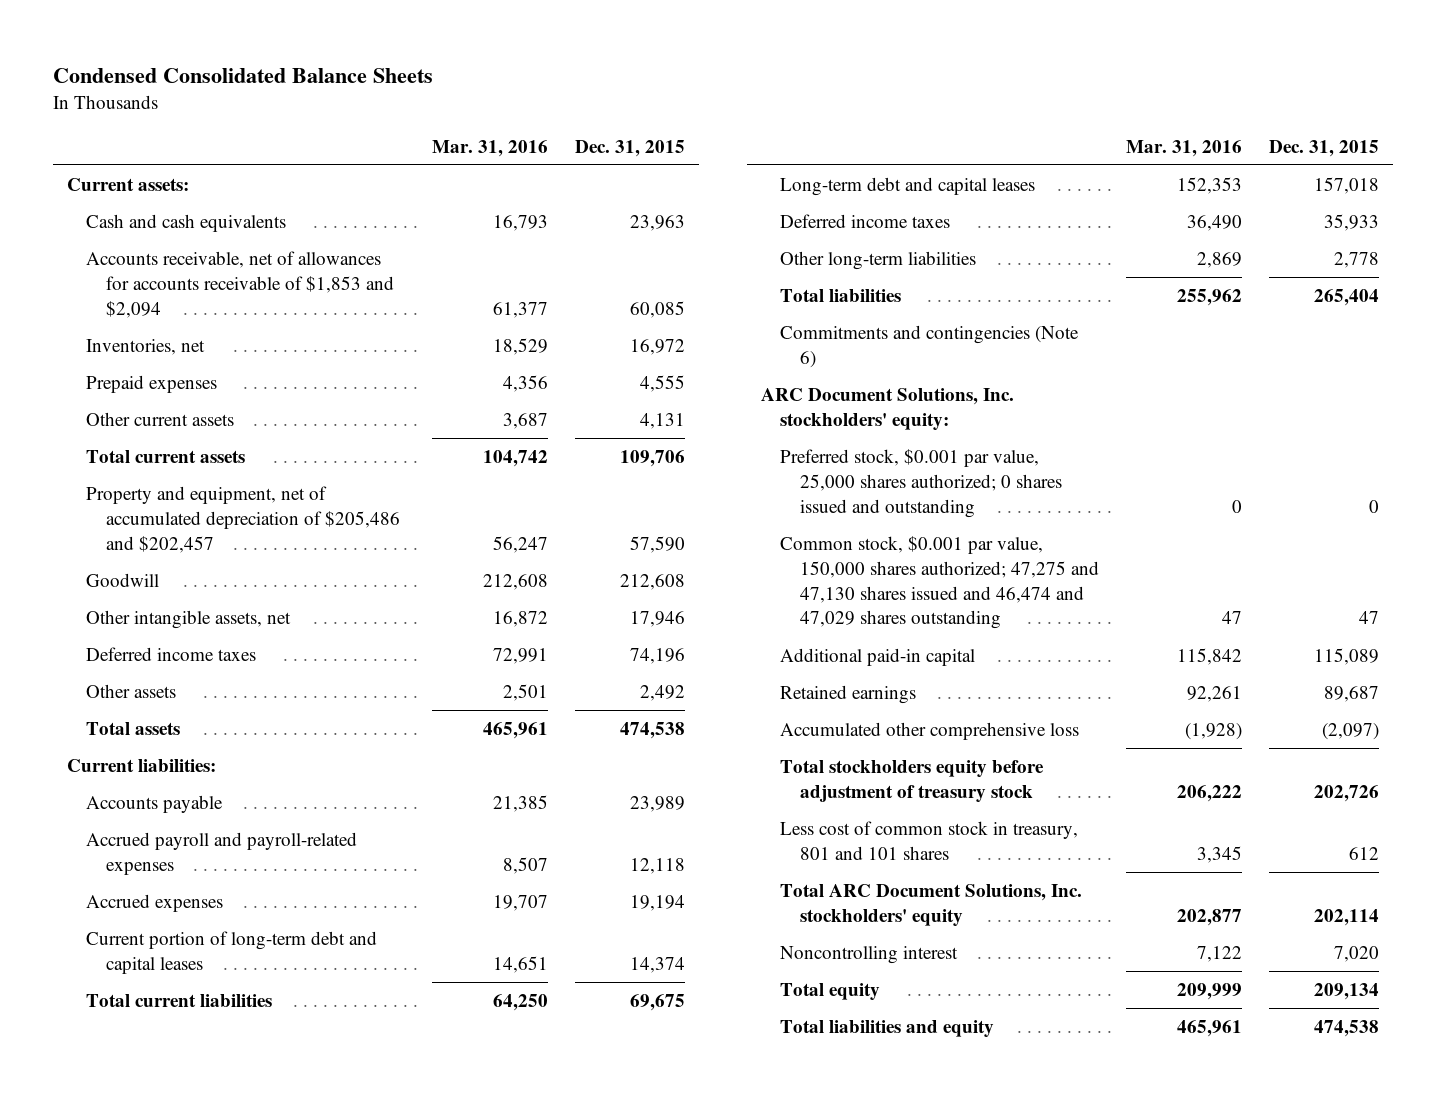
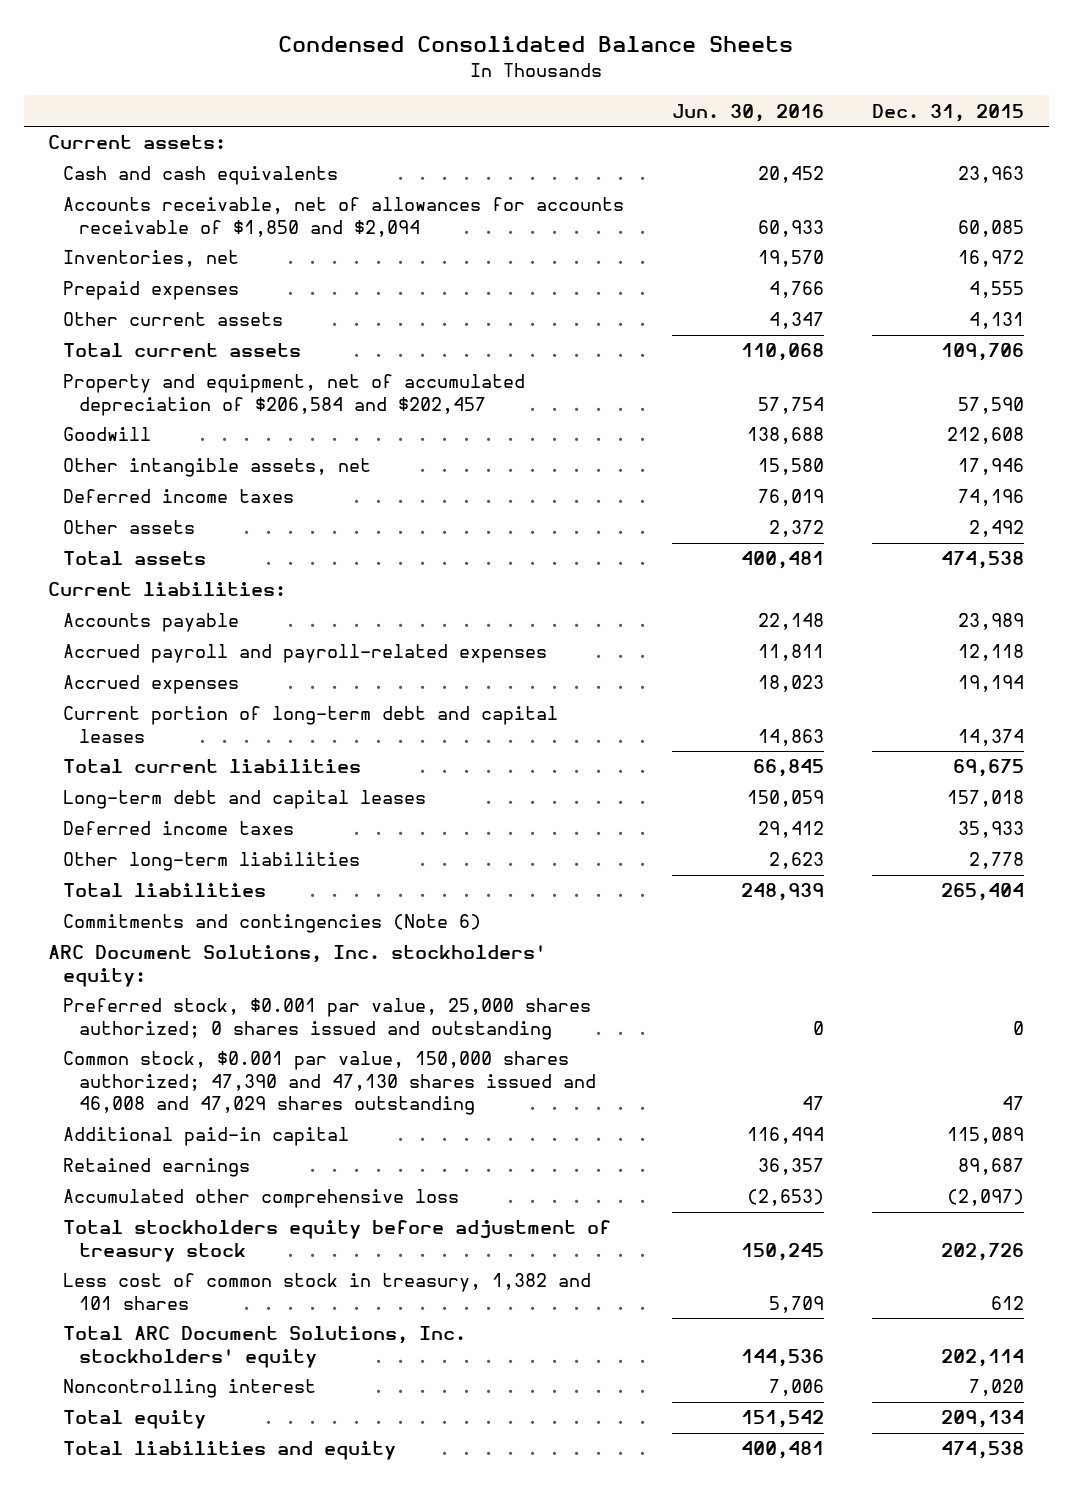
[432,139,549,157] Mar. 31, 2016 -> none
none -> [672,103,825,122] Jun. 30, 2016
[86,250,394,318] Accounts receivable, net of allowances for accounts receivable of $1,853 and $2,094 -> [63,197,625,237] Accounts receivable, net of allowances for accounts receivable of $1,850 and $2,094
[86,485,400,553] Property and equipment, net of accumulated depreciation of $205,486 and $202,457 -> [63,374,526,416] Property and equipment, net of accumulated depreciation of $206,584 and $202,457
[780,535,1099,630] Common stock, $0.001 par value, 150,000 shares authorized; 47,275 and 47,130 shares issued and 46,474 and 47,029 shares outstanding -> [63,1051,596,1116] Common stock, $0.001 par value, 150,000 shares authorized; 47,390 and 47,130 shares issued and 46,008 and 47,029 shares outstanding
[780,820,1079,860] Less cost of common stock in treasury, 801 and 101 shares -> [63,1273,592,1310] Less cost of common stock in treasury, 1,382 and 101 shares

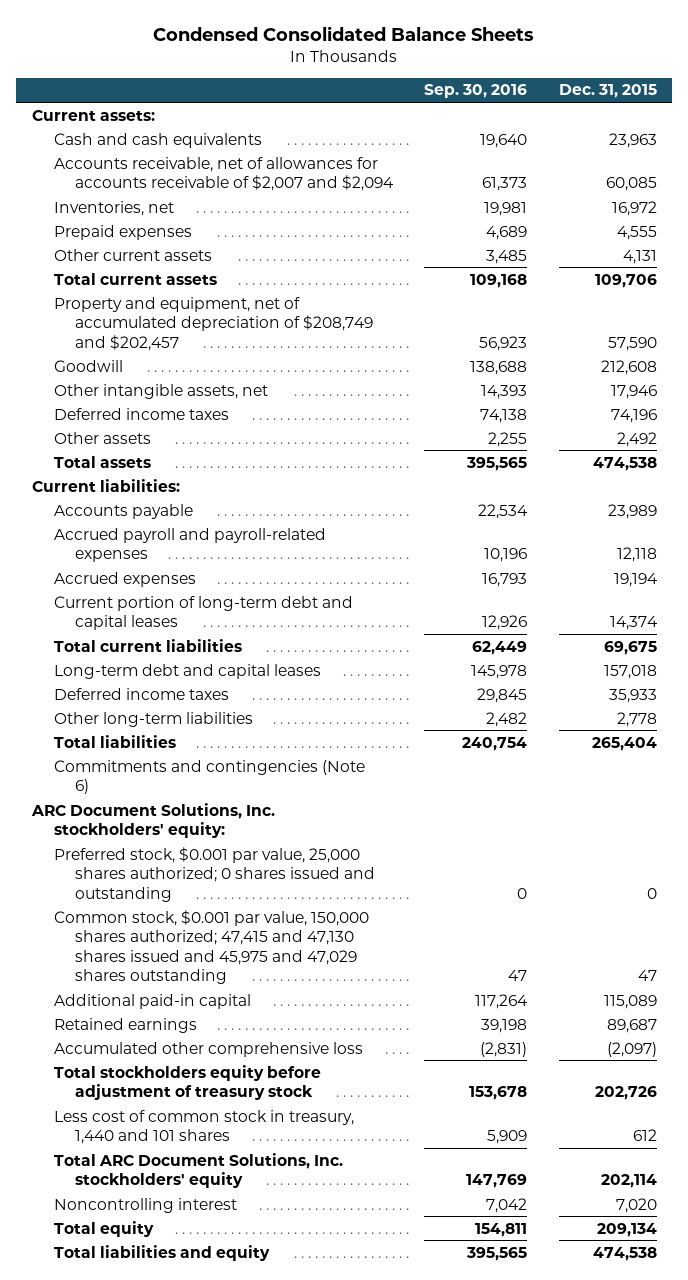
[672,103,825,122] Jun. 30, 2016 -> none
none -> [424,84,528,99] Sep. 30, 2016
[63,197,625,237] Accounts receivable, net of allowances for accounts receivable of $1,850 and $2,094 -> [53,156,395,192] Accounts receivable, net of allowances for accounts receivable of $2,007 and $2,094
[63,374,526,416] Property and equipment, net of accumulated depreciation of $206,584 and $202,457 -> [53,296,374,351] Property and equipment, net of accumulated depreciation of $208,749 and $202,457
[63,1051,596,1116] Common stock, $0.001 par value, 150,000 shares authorized; 47,390 and 47,130 shares issued and 46,008 and 47,029 shares outstanding -> [53,909,369,985] Common stock, $0.001 par value, 150,000 shares authorized; 47,415 and 47,130 shares issued and 45,975 and 47,029 shares outstanding
[63,1273,592,1310] Less cost of common stock in treasury, 1,382 and 101 shares -> [53,1109,354,1145] Less cost of common stock in treasury, 1,440 and 101 shares

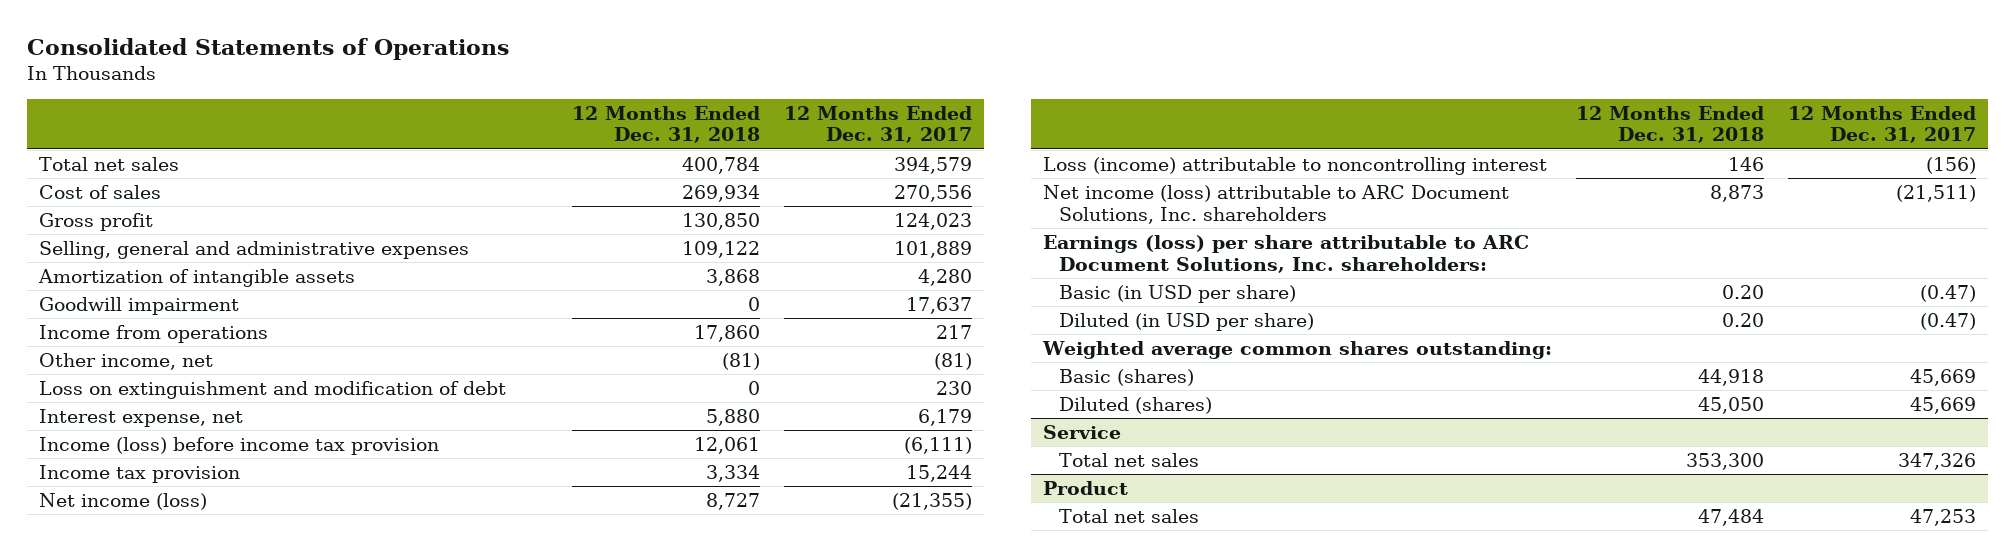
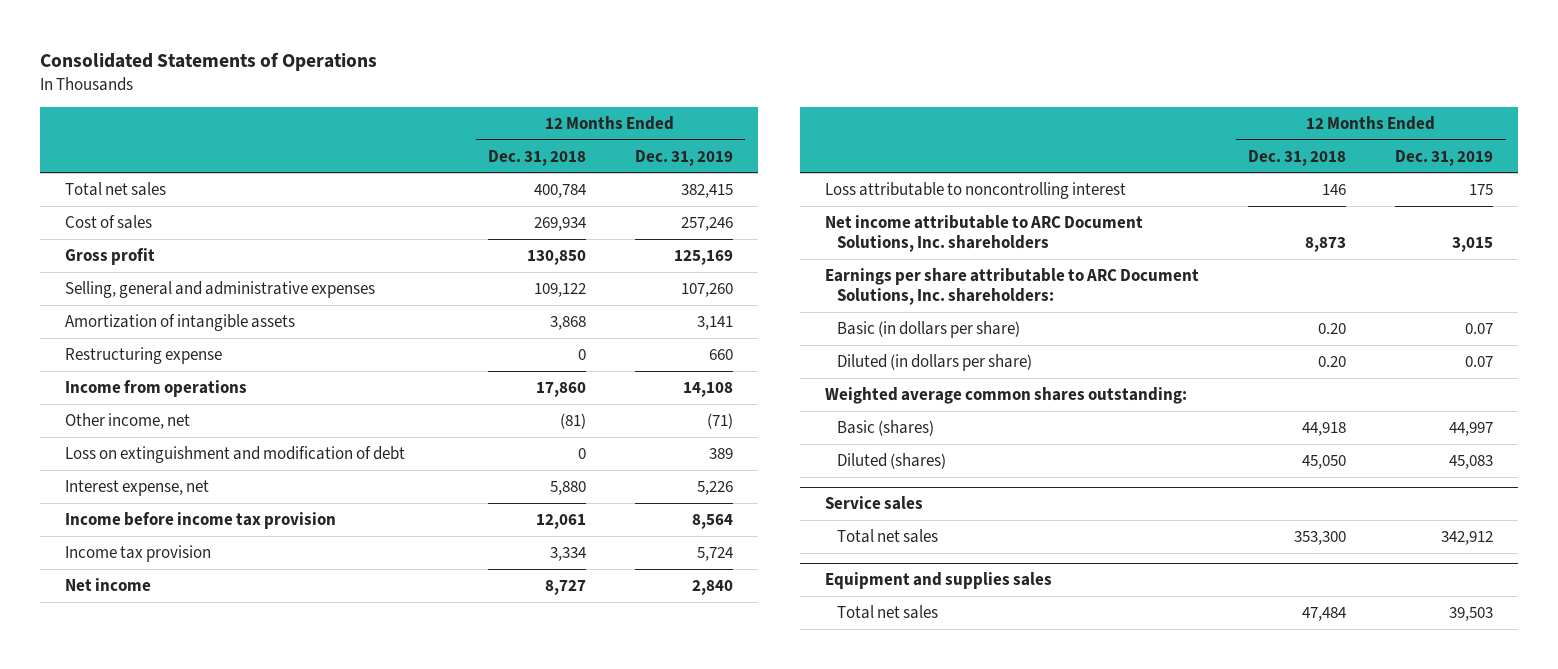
[784,105,973,144] 12 Months Ended Dec. 31, 2017 -> none
none -> [635,149,734,166] Dec. 31, 2019
[38,296,239,315] Goodwill impairment -> none
none -> [64,346,222,364] Restructuring expense
[38,436,439,455] Income (loss) before income tax provision -> [64,511,336,529] Income before income tax provision
[38,492,207,510] Net income (loss) -> [64,577,151,591] Net income
[1042,156,1547,175] Loss (income) attributable to noncontrolling interest -> [825,181,1127,199] Loss attributable to noncontrolling interest
[1042,184,1509,224] Net income (loss) attributable to ARC Document Solutions, Inc. shareholders -> [825,214,1144,253] Net income attributable to ARC Document Solutions, Inc. shareholders
[1042,234,1529,273] Earnings (loss) per share attributable to ARC Document Solutions, Inc. shareholders: -> [825,267,1200,306] Earnings per share attributable to ARC Document Solutions, Inc. shareholders:
[1058,284,1296,303] Basic (in USD per share) -> [837,320,1021,338] Basic (in dollars per share)
[1058,312,1314,331] Diluted (in USD per share) -> [837,353,1033,371] Diluted (in dollars per share)
[1042,424,1121,439] Service -> [825,496,924,511] Service sales
[1042,480,1128,495] Product -> [825,572,1053,590] Equipment and supplies sales

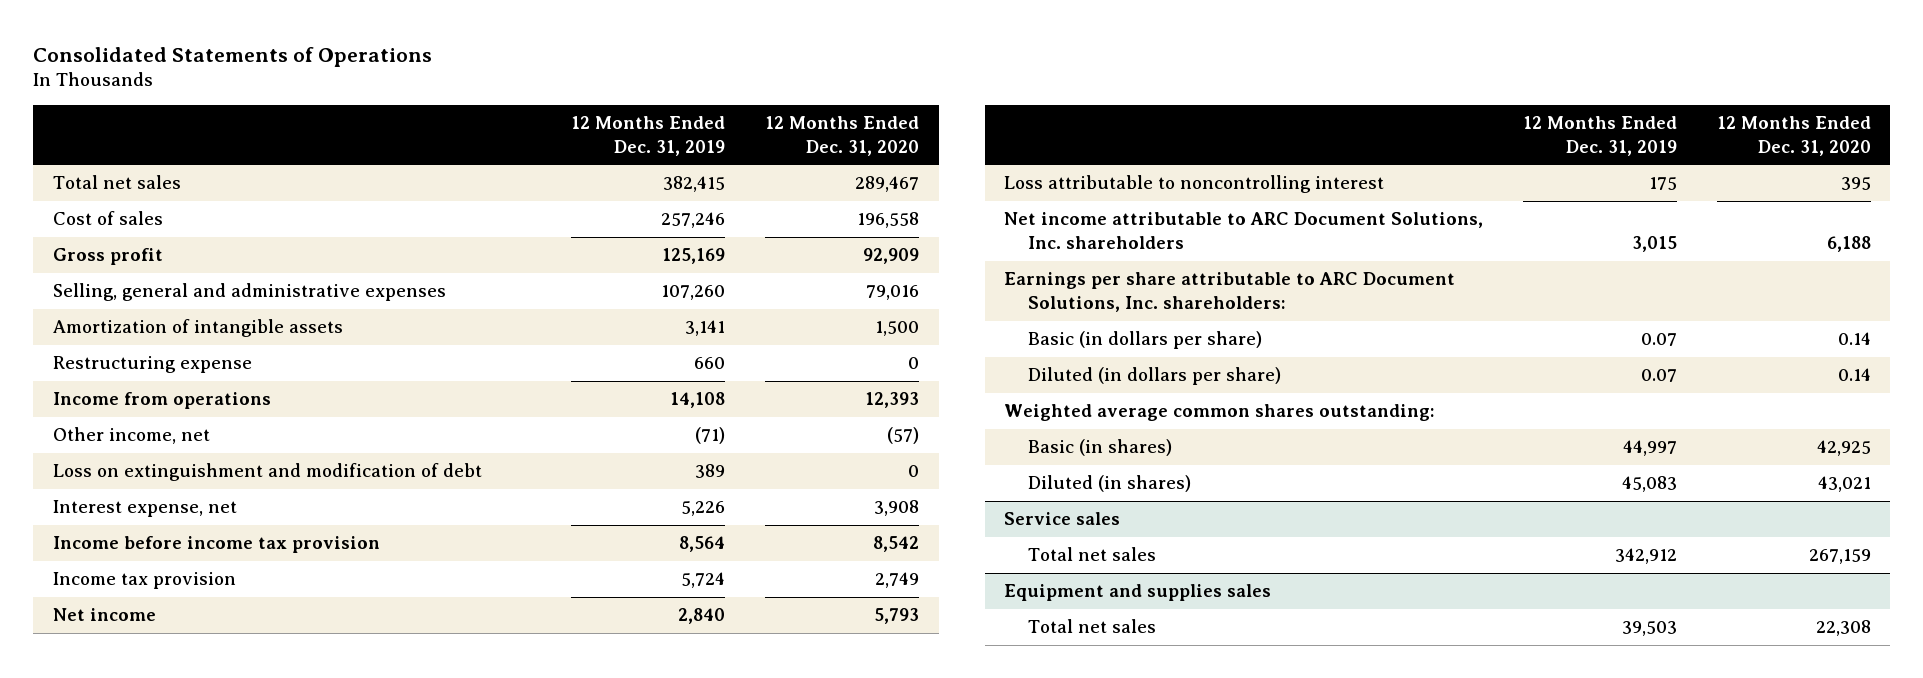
[487,149,586,166] Dec. 31, 2018 -> none
none -> [764,116,919,156] 12 Months Ended Dec. 31, 2020
[837,419,935,436] Basic (shares) -> [1028,439,1173,457] Basic (in shares)
[837,452,947,469] Diluted (shares) -> [1028,475,1192,493] Diluted (in shares)

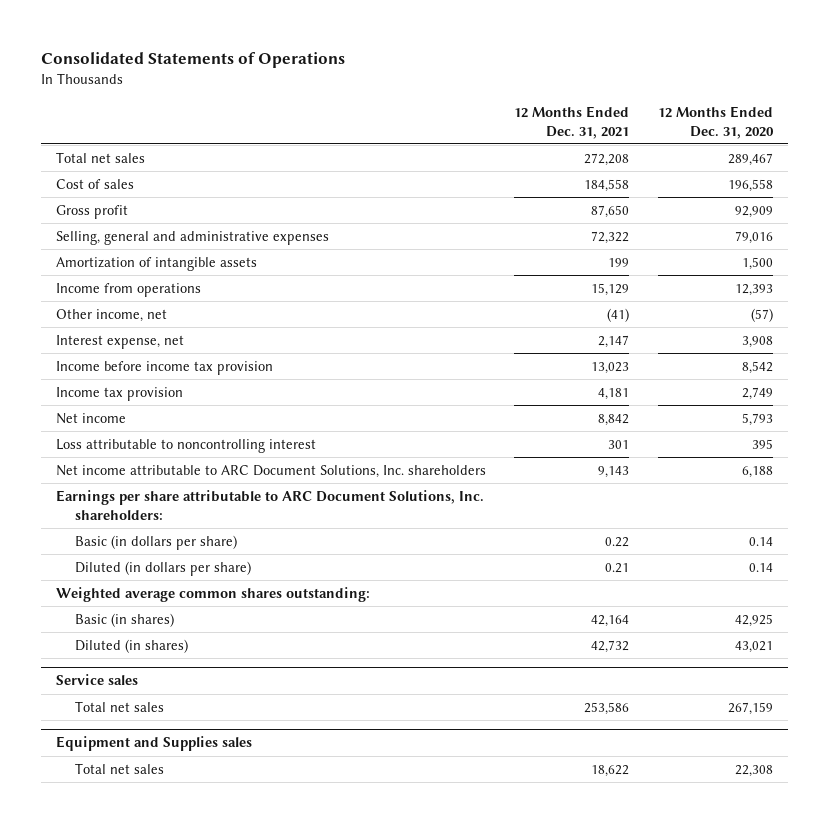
[571,116,726,156] 12 Months Ended Dec. 31, 2019 -> none
none -> [514,105,630,139] 12 Months Ended Dec. 31, 2021
[52,356,252,374] Restructuring expense -> none
[52,463,482,482] Loss on extinguishment and modification of debt -> none
[1004,584,1272,602] Equipment and supplies sales -> [55,736,252,752] Equipment and Supplies sales

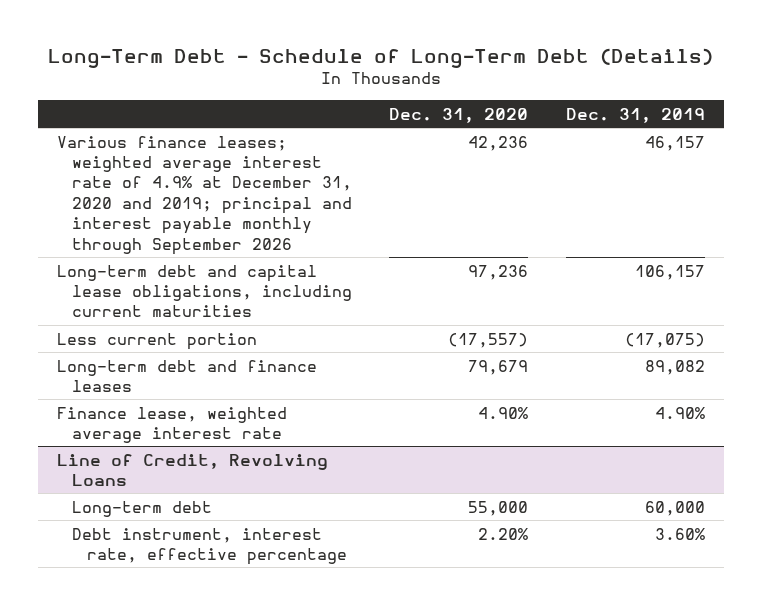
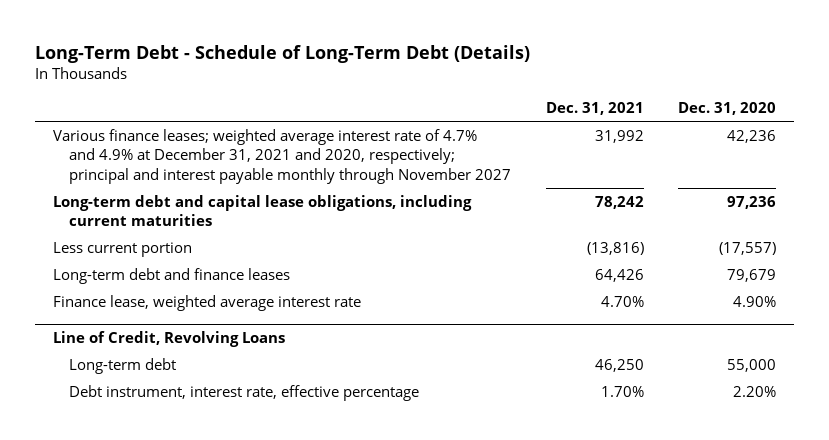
[565,107,705,123] Dec. 31, 2019 -> none
none -> [545,102,644,116] Dec. 31, 2021
[56,135,352,255] Various finance leases; weighted average interest rate of 4.9% at December 31, 2020 and 2019; principal and interest payable monthly through September 2026 -> [52,128,511,184] Various finance leases; weighted average interest rate of 4.7% and 4.9% at December 31, 2021 and 2020, respectively; principal and interest payable monthly through November 2027

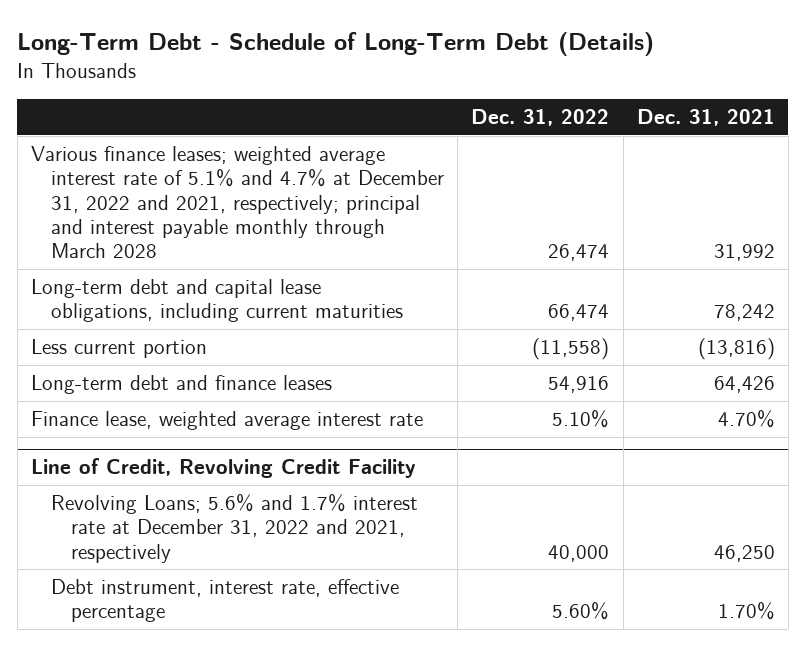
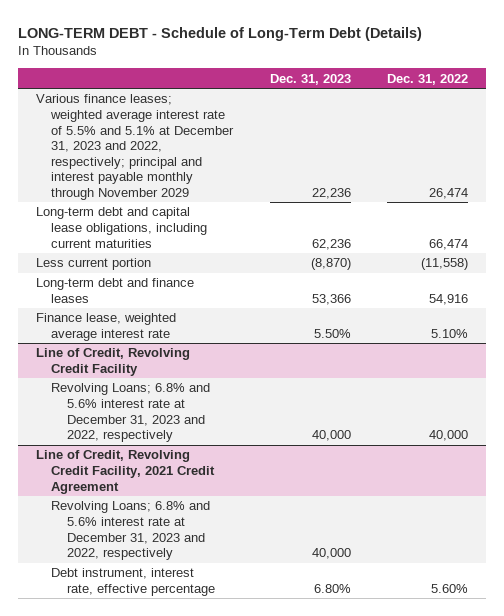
[17,31,655,56] Long-Term Debt - Schedule of Long-Term Debt (Details) -> [18,27,423,42] LONG-TERM DEBT - Schedule of Long-Term Debt (Details)
[636,109,775,127] Dec. 31, 2021 -> none
none -> [269,73,351,85] Dec. 31, 2023
[30,146,445,259] Various finance leases; weighted average interest rate of 5.1% and 4.7% at December 31, 2022 and 2021, respectively; principal and interest payable monthly through March 2028 -> [36,94,235,200] Various finance leases; weighted average interest rate of 5.5% and 5.1% at December 31, 2023 and 2022, respectively; principal and interest payable monthly through November 2029
[51,494,419,563] Revolving Loans; 5.6% and 1.7% interest rate at December 31, 2022 and 2021, respectively -> [51,383,211,443] Revolving Loans; 6.8% and 5.6% interest rate at December 31, 2023 and 2022, respectively
none -> [36,450,216,494] Line of Credit, Revolving Credit Facility, 2021 Credit Agreement
none -> [51,501,211,561] Revolving Loans; 6.8% and 5.6% interest rate at December 31, 2023 and 2022, respectively

